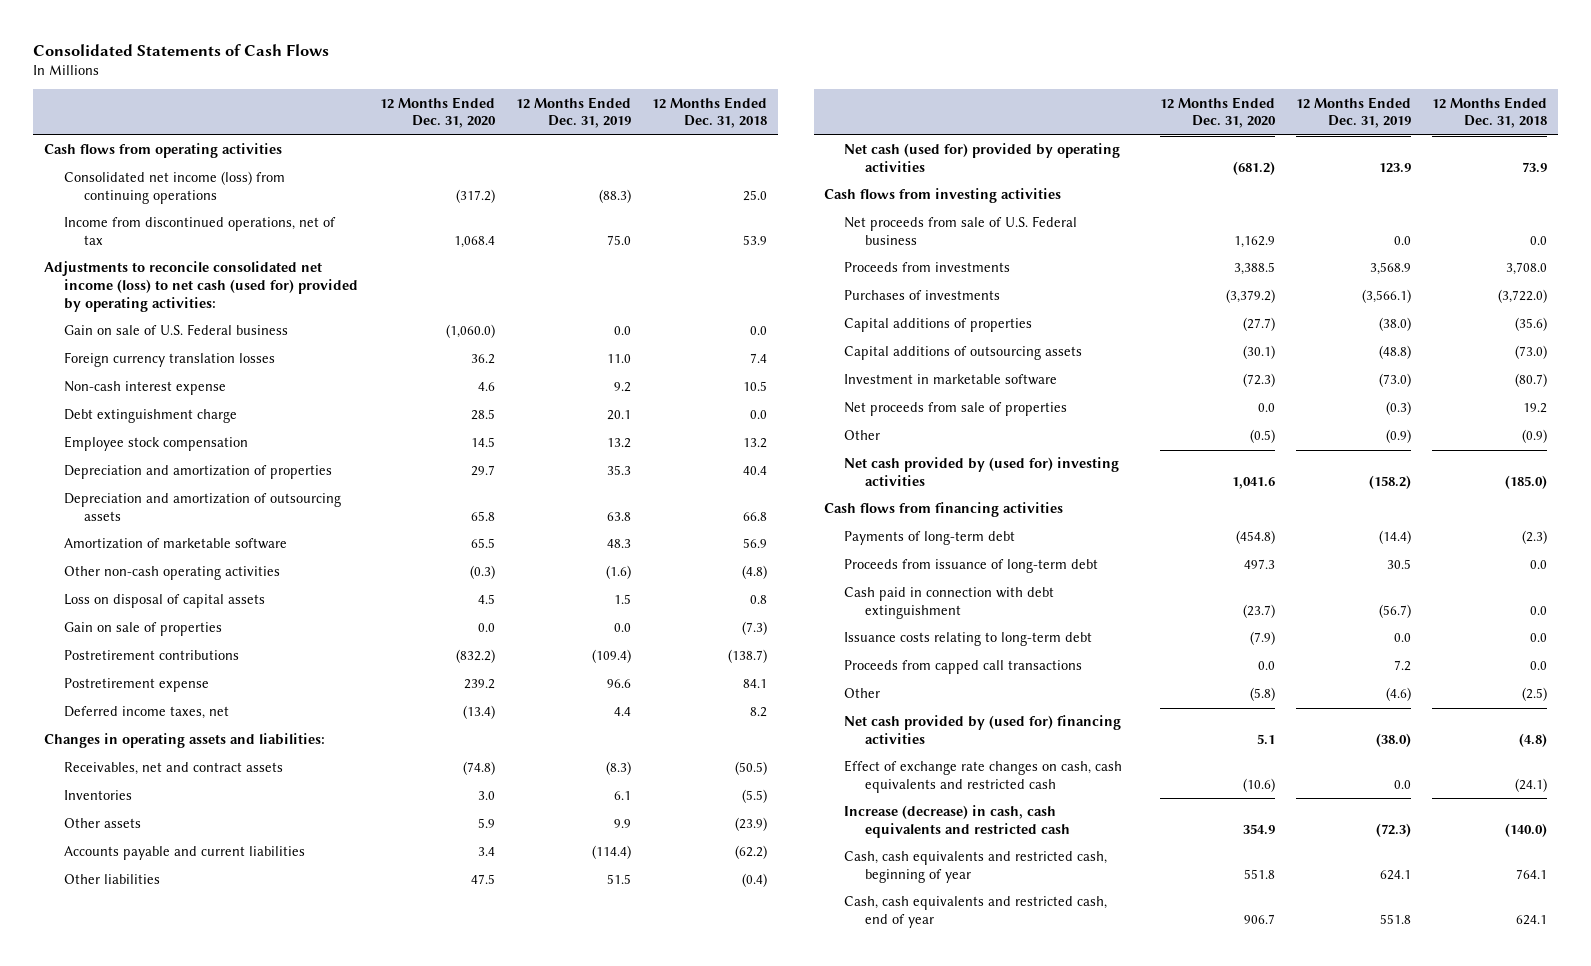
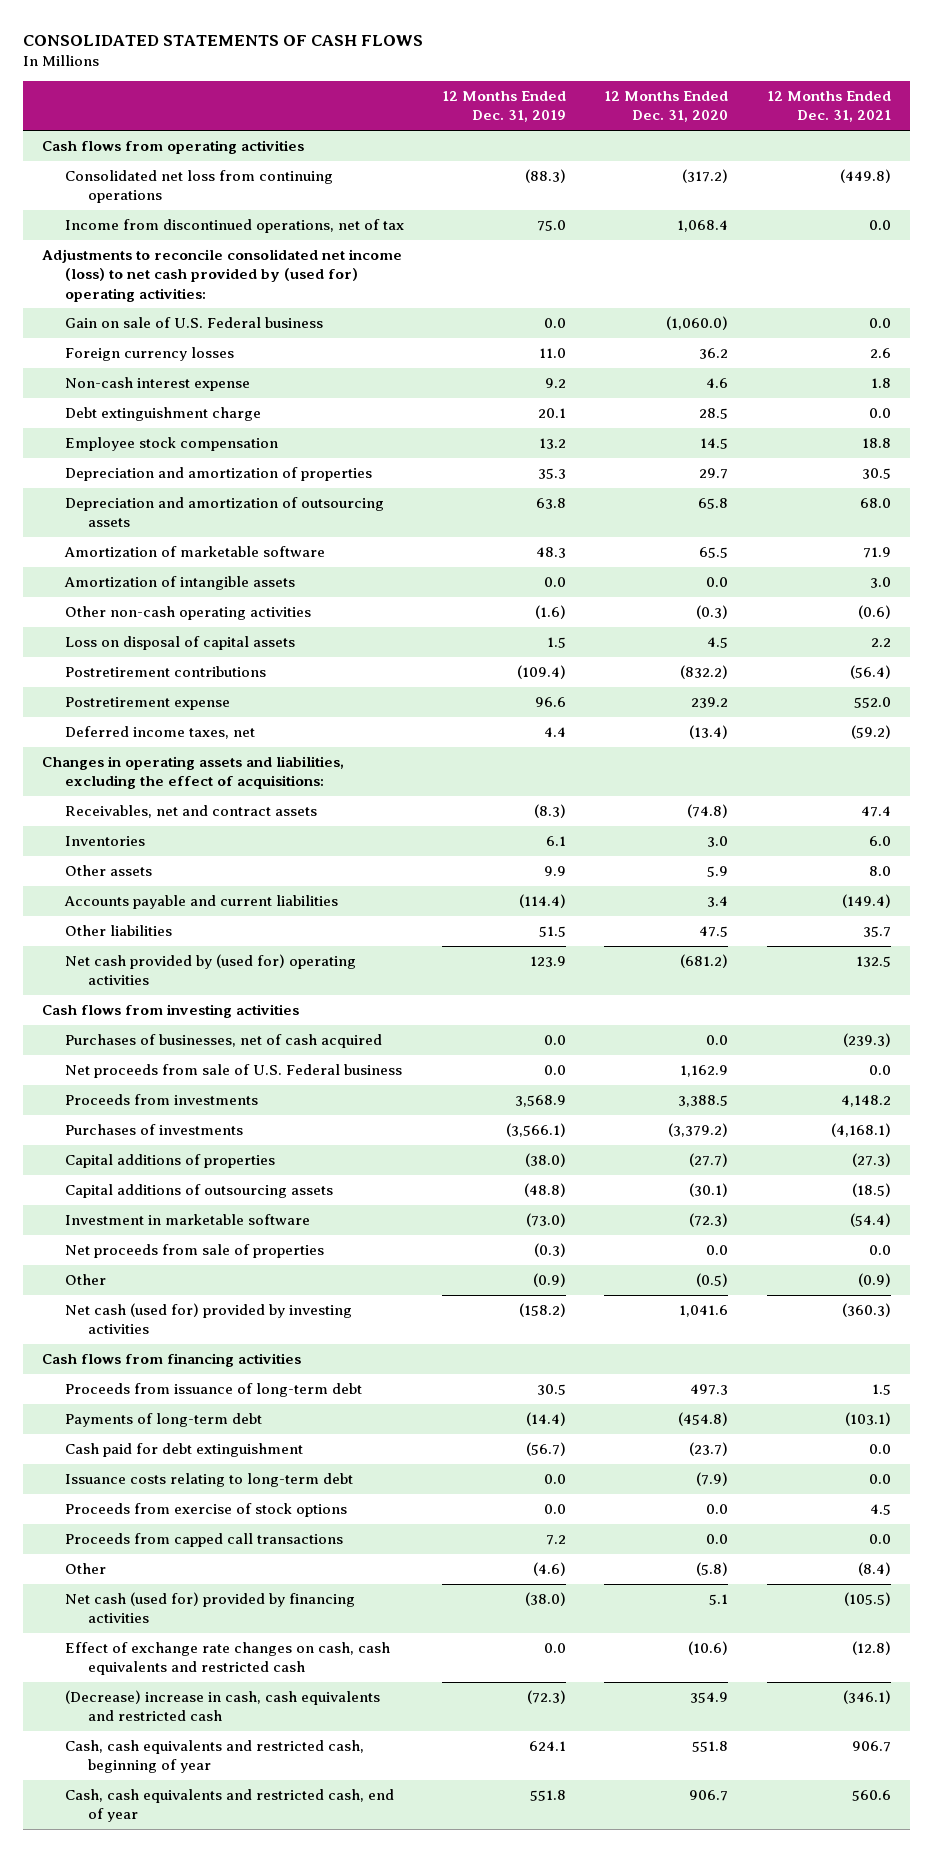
[33,43,330,56] Consolidated Statements of Cash Flows -> [23,35,424,47] CONSOLIDATED STATEMENTS OF CASH FLOWS
[652,96,768,129] 12 Months Ended Dec. 31, 2018 -> none
none -> [766,91,891,123] 12 Months Ended Dec. 31, 2021
[64,171,286,205] Consolidated net income (loss) from continuing operations -> [65,170,334,204] Consolidated net loss from continuing operations
[44,261,359,312] Adjustments to reconcile consolidated net income (loss) to net cash (used for) provided by operating activities: -> [42,249,403,302] Adjustments to reconcile consolidated net income (loss) to net cash provided by (used for) operating activities:
[64,352,276,368] Foreign currency translation losses -> [65,347,235,362] Foreign currency losses
none -> [64,576,296,591] Amortization of intangible assets
[64,622,223,637] Gain on sale of properties -> none
[44,733,326,749] Changes in operating assets and liabilities: -> [42,756,345,790] Changes in operating assets and liabilities, excluding the effect of acquisitions:
[844,143,1121,173] Net cash (used for) provided by operating activities -> [65,954,357,986] Net cash provided by (used for) operating activities
none -> [65,1034,383,1049] Purchases of businesses, net of cash acquired
[844,457,1120,487] Net cash provided by (used for) investing activities -> [65,1303,353,1335] Net cash (used for) provided by investing activities
[844,531,1016,546] Payments of long-term debt -> [65,1413,263,1428] Payments of long-term debt
[844,587,1055,620] Cash paid in connection with debt extinguishment -> [65,1443,304,1458] Cash paid for debt extinguishment
none -> [65,1503,348,1518] Proceeds from exercise of stock options
[844,715,1122,745] Net cash provided by (used for) financing activities -> [65,1592,356,1624] Net cash (used for) provided by financing activities
[844,805,1070,839] Increase (decrease) in cash, cash equivalents and restricted cash -> [65,1690,381,1722] (Decrease) increase in cash, cash equivalents and restricted cash

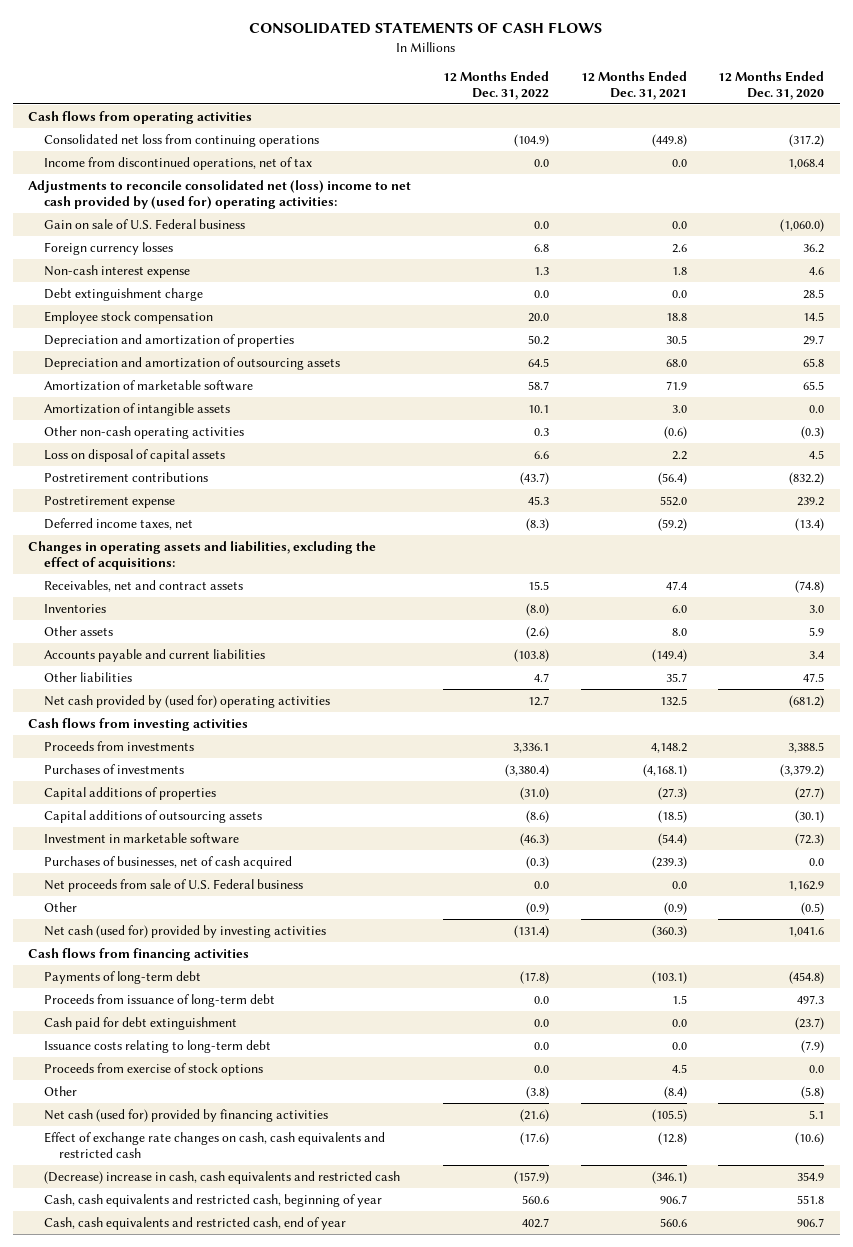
[442,91,567,123] 12 Months Ended Dec. 31, 2019 -> none
none -> [442,70,549,100] 12 Months Ended Dec. 31, 2022
[42,249,403,302] Adjustments to reconcile consolidated net income (loss) to net cash provided by (used for) operating activities: -> [28,179,412,209] Adjustments to reconcile consolidated net (loss) income to net cash provided by (used for) operating activities:
[65,1244,325,1259] Net proceeds from sale of properties -> none
[65,1034,383,1049] Purchases of businesses, net of cash acquired -> [43,855,292,869] Purchases of businesses, net of cash acquired
[65,1064,403,1079] Net proceeds from sale of U.S. Federal business -> [43,878,303,892] Net proceeds from sale of U.S. Federal business
[65,1383,363,1398] Proceeds from issuance of long-term debt -> [43,993,275,1007] Proceeds from issuance of long-term debt
[65,1533,344,1548] Proceeds from capped call transactions -> none

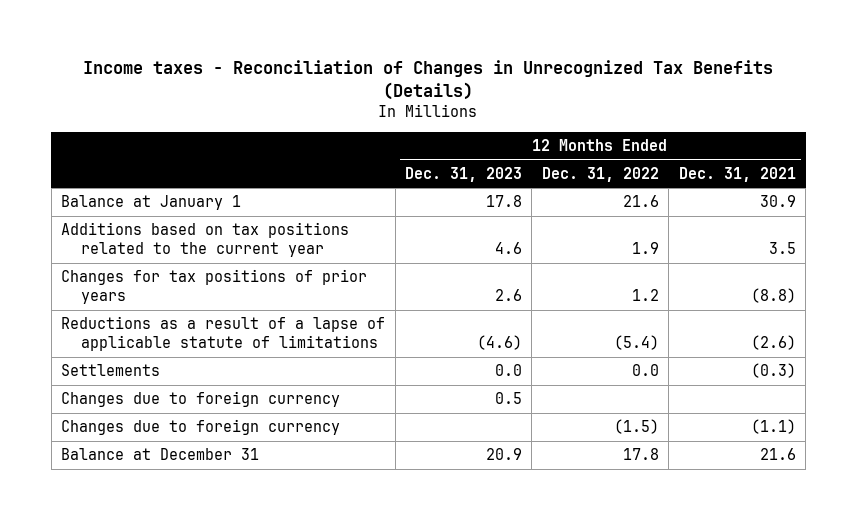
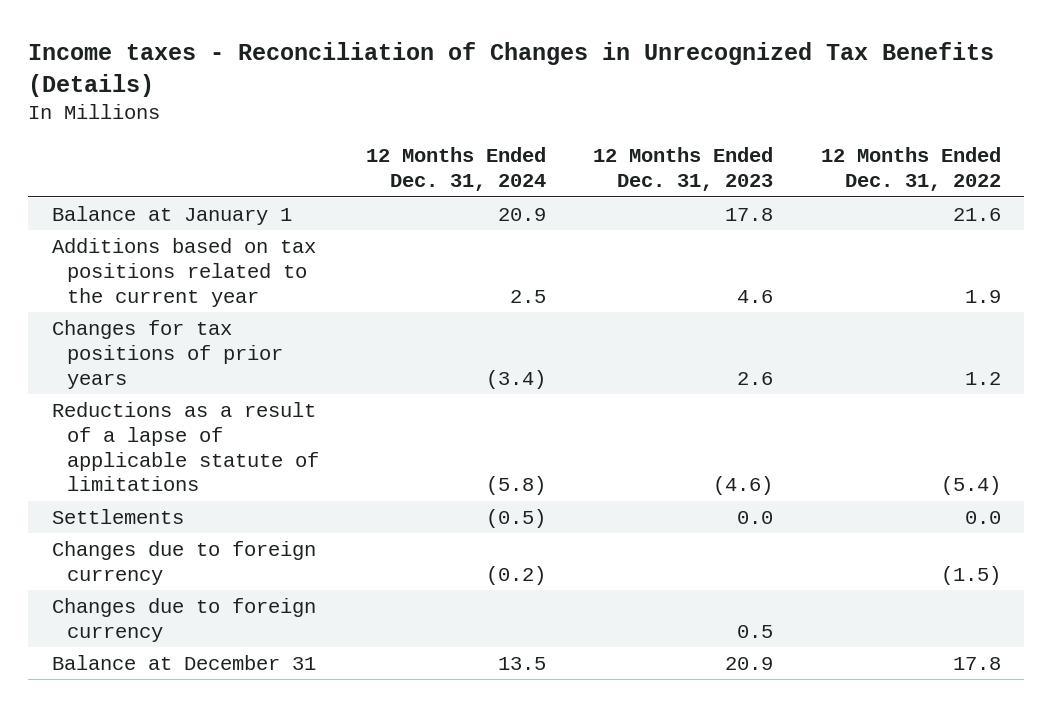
[678,166,796,182] Dec. 31, 2021 -> none
none -> [366,147,547,192] 12 Months Ended Dec. 31, 2024
[61,391,341,408] Changes due to foreign currency -> [51,597,316,642] Changes due to foreign currency

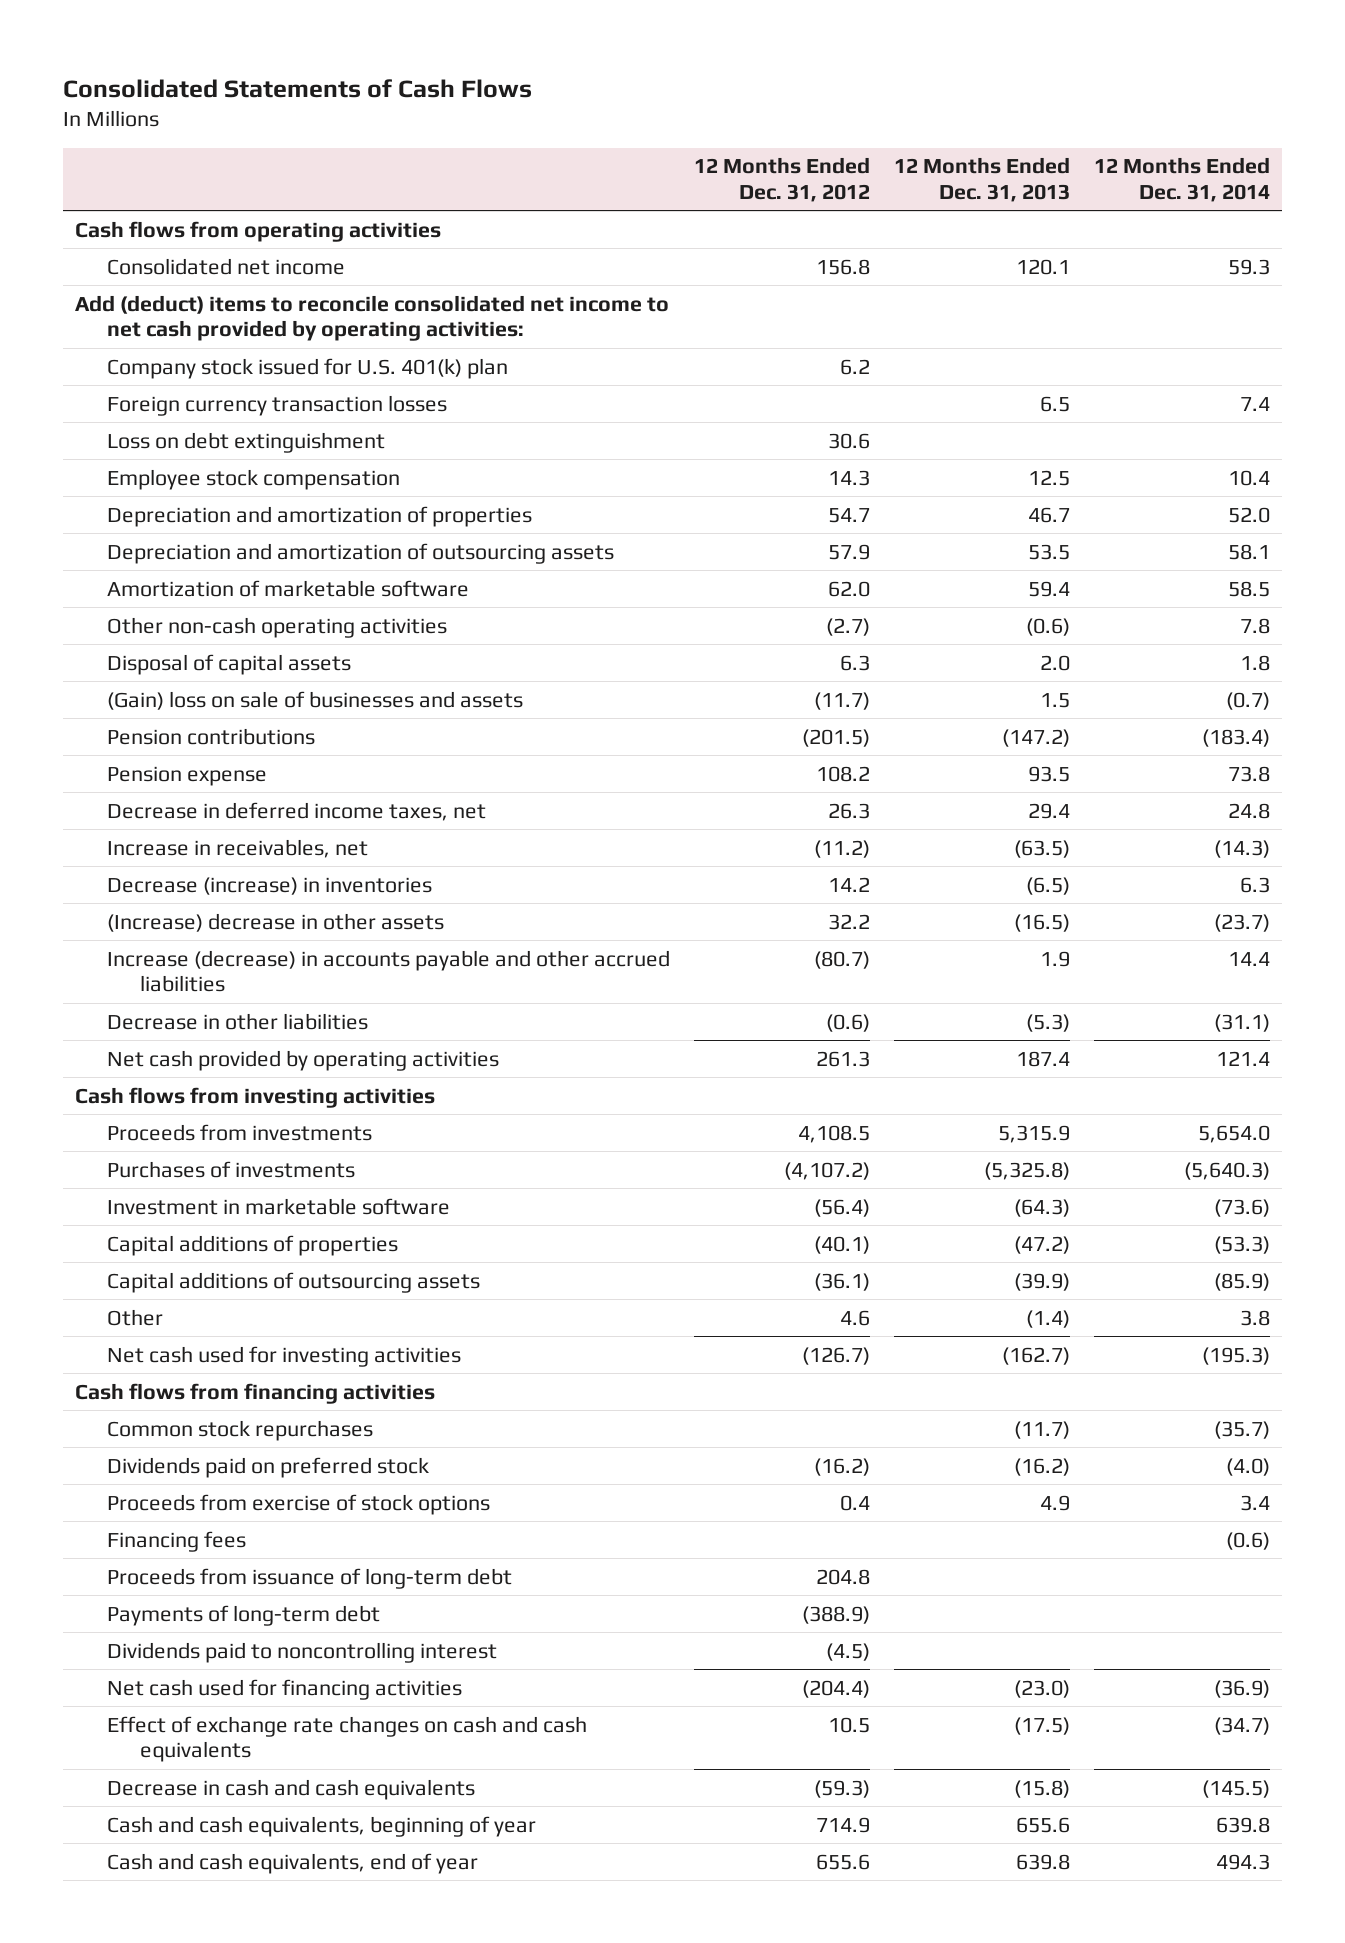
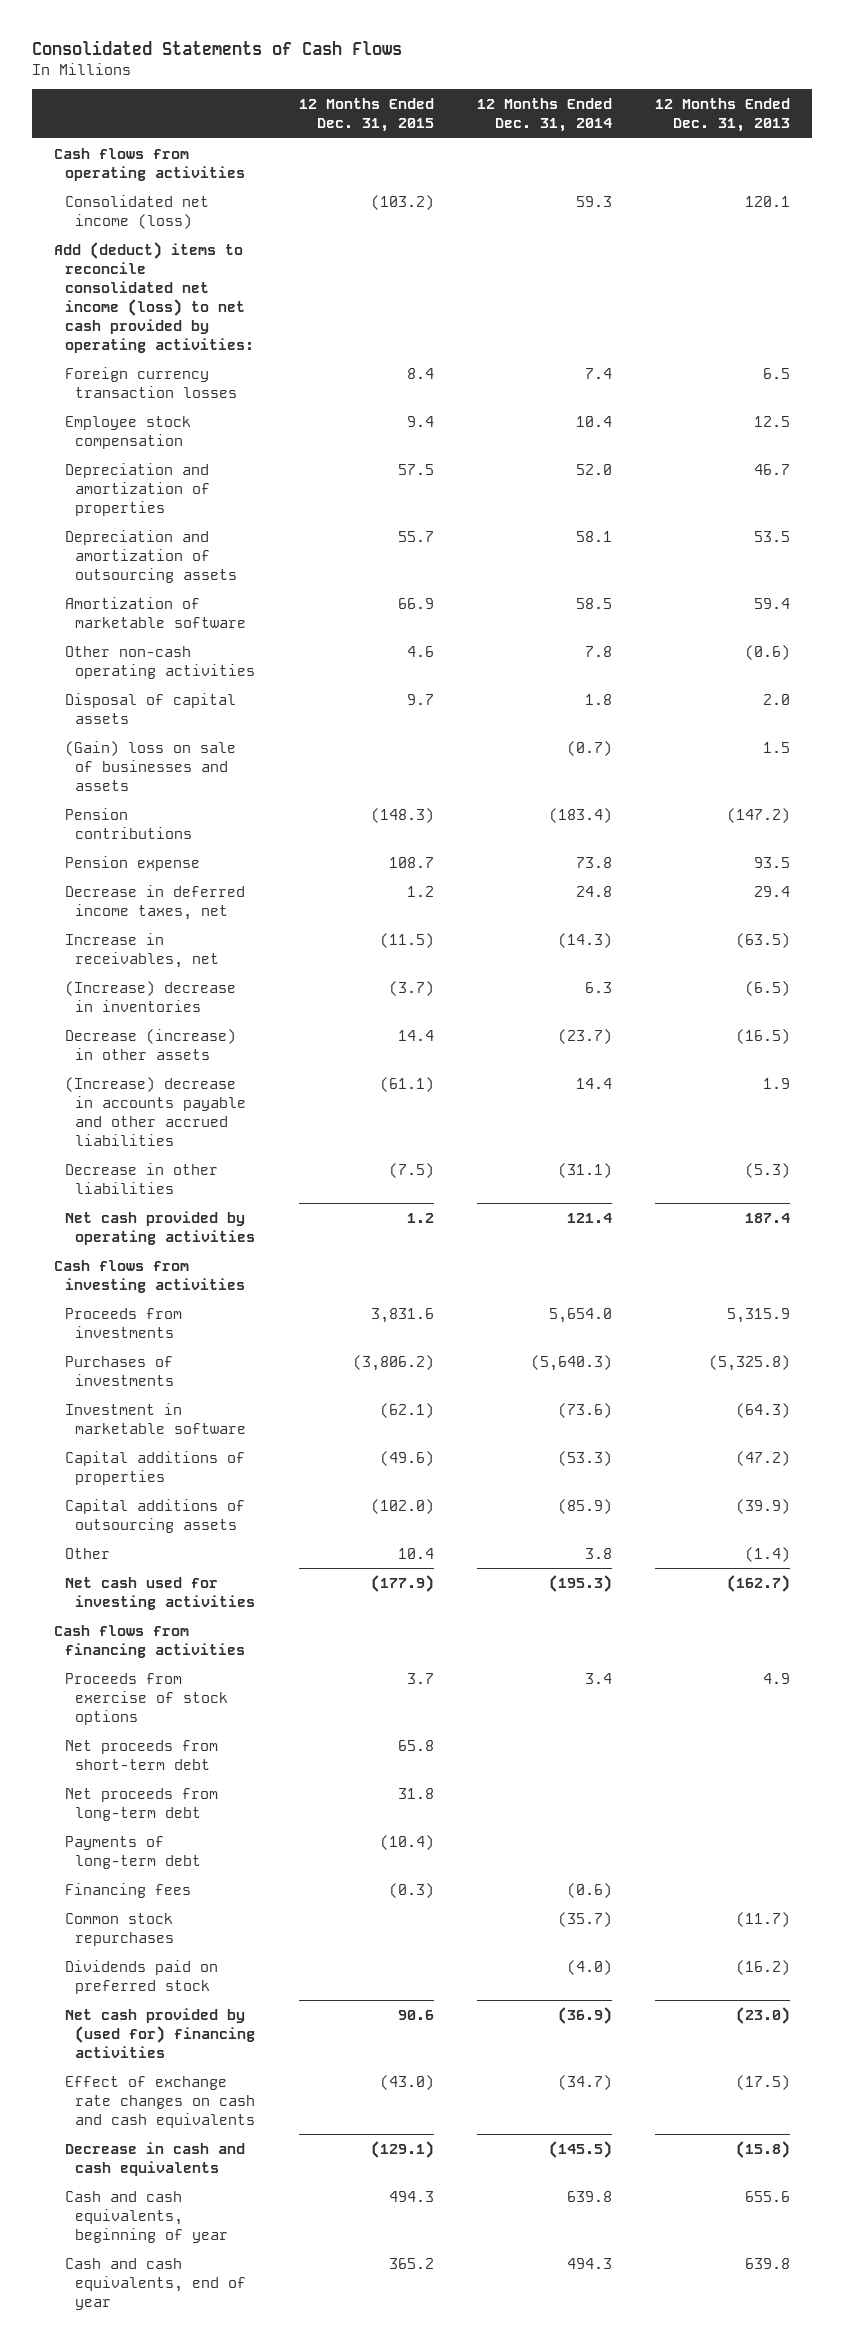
[694,157,871,202] 12 Months Ended Dec. 31, 2012 -> none
none -> [298,98,434,133] 12 Months Ended Dec. 31, 2015
[107,357,509,379] Company stock issued for U.S. 401(k) plan -> none
[107,257,346,275] Consolidated net income -> [64,194,209,229] Consolidated net income (loss)
[75,294,670,342] Add (deduct) items to reconcile consolidated net income to net cash provided by operating activities: -> [53,241,254,354] Add (deduct) items to reconcile consolidated net income (loss) to net cash provided by operating activities:
[107,431,386,453] Loss on debt extinguishment -> none
[107,876,433,895] Decrease (increase) in inventories -> [64,980,236,1012] (Increase) decrease in inventories
[107,912,445,932] (Increase) decrease in other assets -> [64,1028,236,1060] Decrease (increase) in other assets
[107,949,671,993] Increase (decrease) in accounts payable and other accrued liabilities -> [64,1076,247,1146] (Increase) decrease in accounts payable and other accrued liabilities
none -> [64,1739,218,1770] Net proceeds from short-term debt
[107,1567,513,1589] Proceeds from issuance of long-term debt -> [64,1787,218,1821] Net proceeds from long-term debt
[107,1641,498,1663] Dividends paid to noncontrolling interest -> none
[107,1530,247,1552] Financing fees -> [64,1882,191,1898] Financing fees
[107,1419,374,1441] Common stock repurchases -> [64,1912,175,1946] Common stock repurchases
[107,1456,430,1478] Dividends paid on preferred stock -> [64,1959,218,1994] Dividends paid on preferred stock
[107,1678,463,1700] Net cash used for financing activities -> [64,2007,256,2058] Net cash provided by (used for) financing activities

